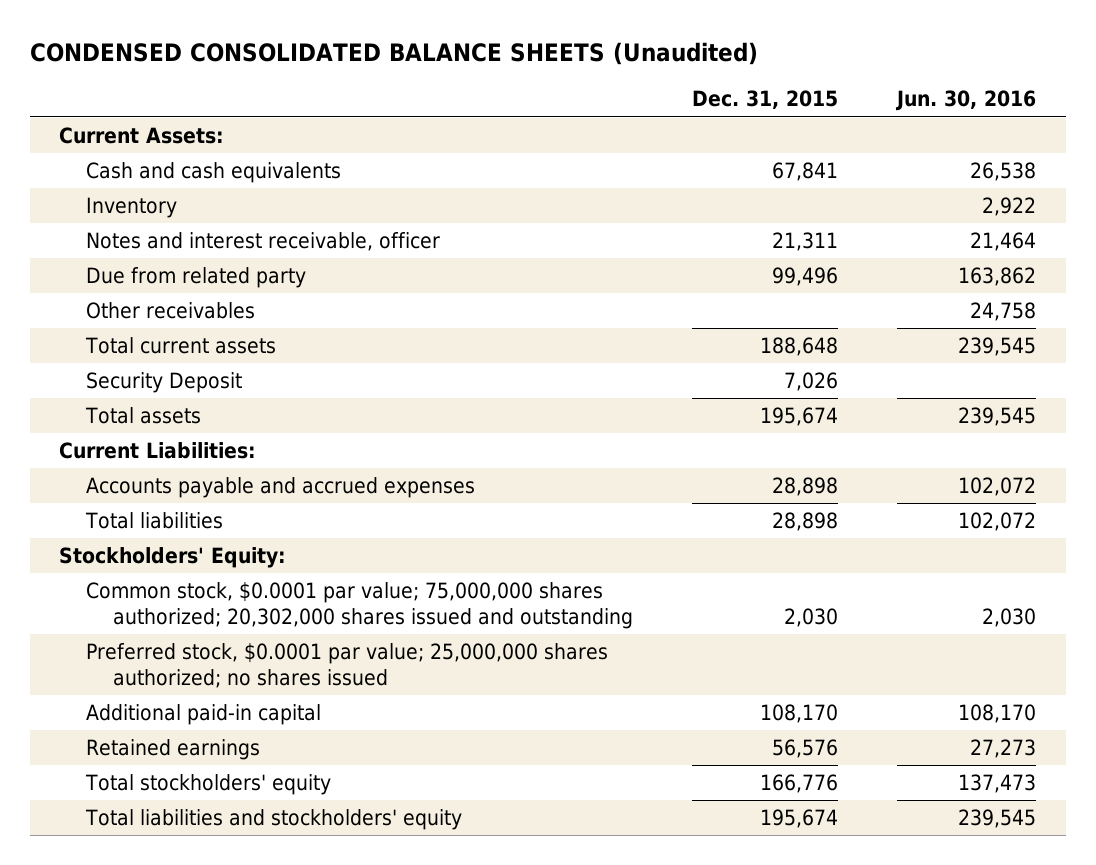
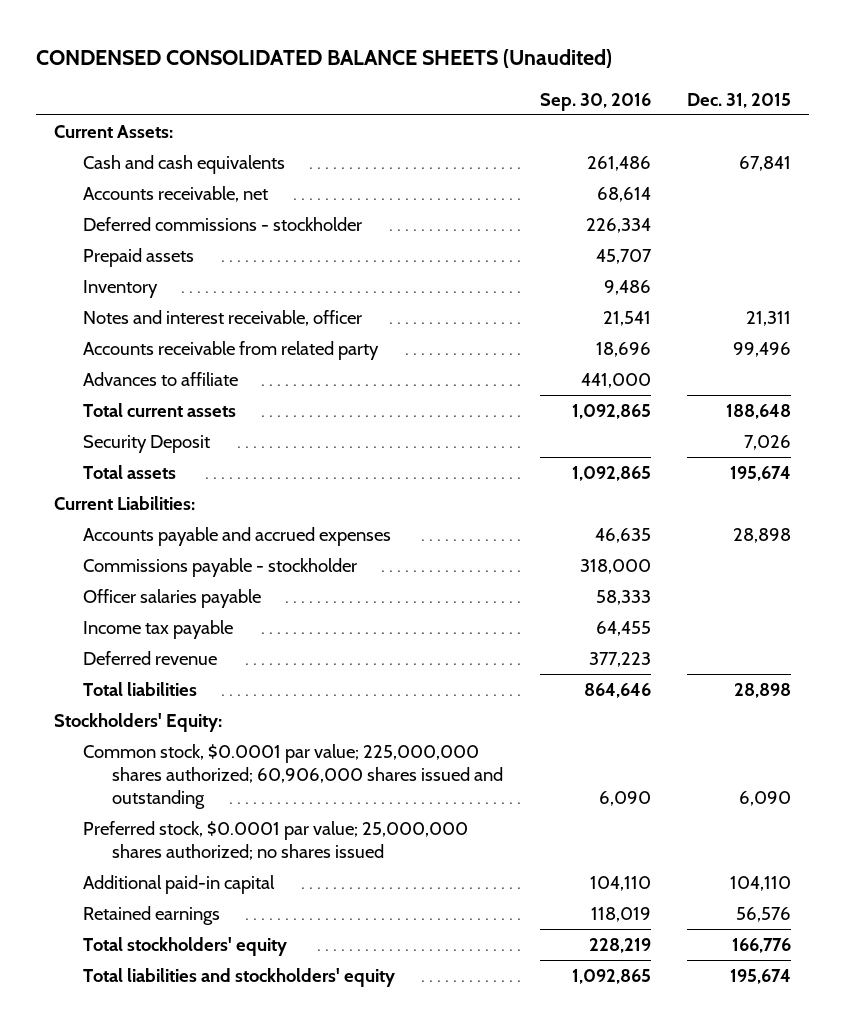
[895,90,1037,112] Jun. 30, 2016 -> none
none -> [539,92,651,111] Sep. 30, 2016
none -> [83,185,269,202] Accounts receivable, net
none -> [83,216,363,231] Deferred commissions - stockholder
none -> [83,247,195,267] Prepaid assets
[86,302,256,320] Other receivables -> none
[86,267,307,289] Due from related party -> [83,340,380,360] Accounts receivable from related party
none -> [83,371,239,386] Advances to affiliate
none -> [83,557,358,577] Commissions payable - stockholder
none -> [83,588,262,608] Officer salaries payable
none -> [83,619,234,639] Income tax payable
none -> [83,650,218,665] Deferred revenue
[86,582,634,629] Common stock, $0.0001 par value; 75,000,000 shares authorized; 20,302,000 shares issued and outstanding -> [83,743,504,810] Common stock, $0.0001 par value; 225,000,000 shares authorized; 60,906,000 shares issued and outstanding
[784,607,839,627] 2,030 -> [738,791,791,807] 6,090
[760,704,839,724] 108,170 -> [729,875,791,891] 104,110

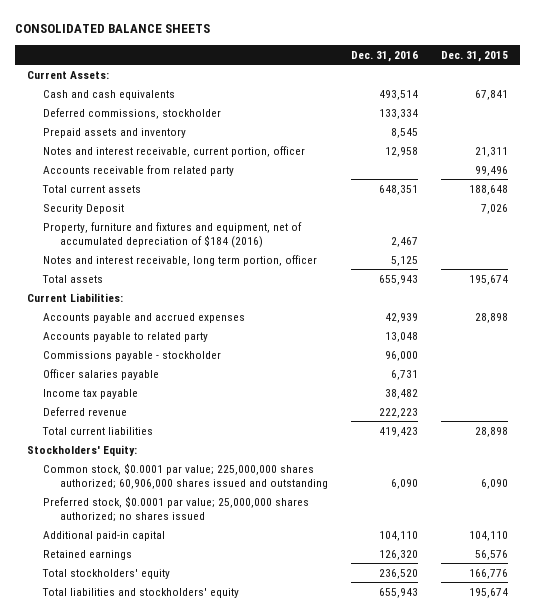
[36,49,613,69] CONDENSED CONSOLIDATED BALANCE SHEETS (Unaudited) -> [15,24,211,34] CONSOLIDATED BALANCE SHEETS
[539,92,651,111] Sep. 30, 2016 -> none
none -> [350,50,418,62] Dec. 31, 2016
[83,185,269,202] Accounts receivable, net -> none
[83,279,159,298] Inventory -> none
[83,216,363,231] Deferred commissions - stockholder -> [43,107,222,119] Deferred commissions, stockholder
[83,247,195,267] Prepaid assets -> [43,127,187,138] Prepaid assets and inventory
[83,309,363,326] Notes and interest receivable, officer -> [43,145,306,157] Notes and interest receivable, current portion, officer
[83,371,239,386] Advances to affiliate -> none
none -> [43,221,303,248] Property, furniture and fixtures and equipment, net of accumulated depreciation of $184 (2016)
none -> [43,254,318,266] Notes and interest receivable, long term portion, officer
none -> [43,331,209,342] Accounts payable to related party
[83,681,198,696] Total liabilities -> [42,426,154,435] Total current liabilities

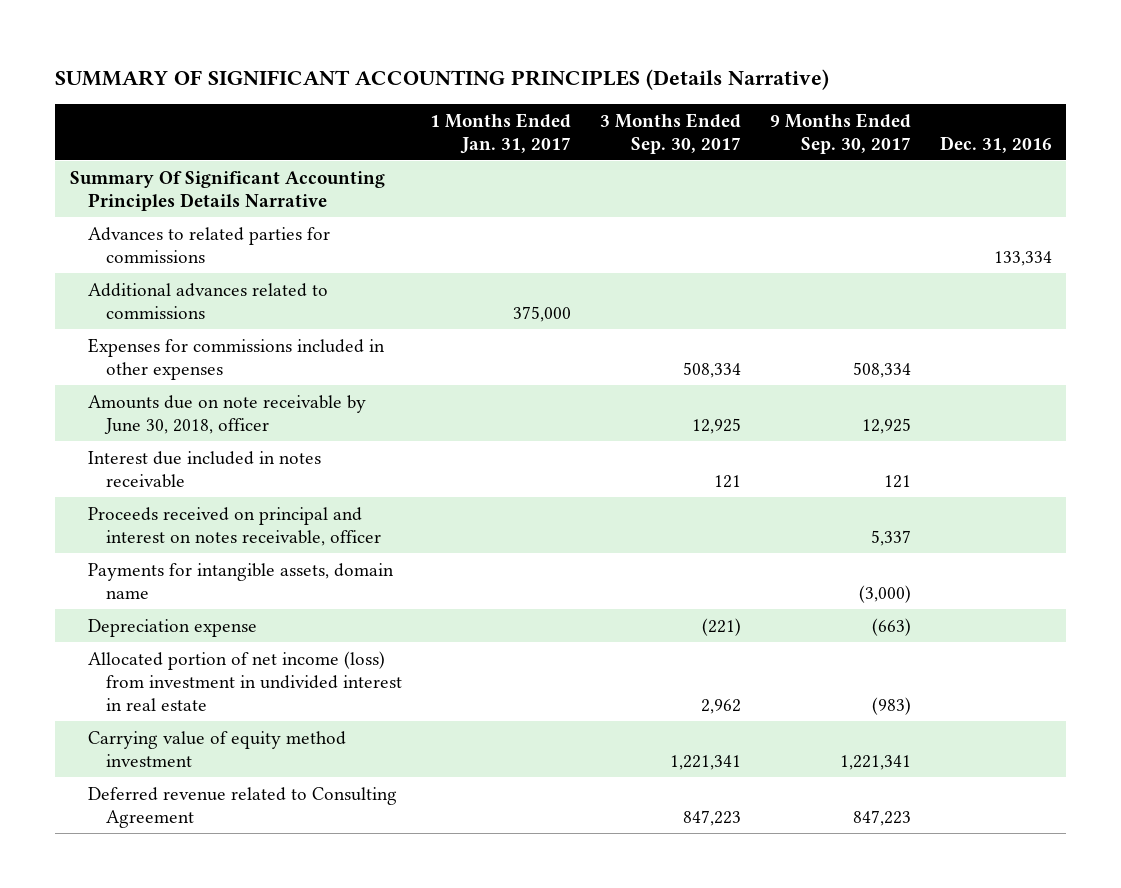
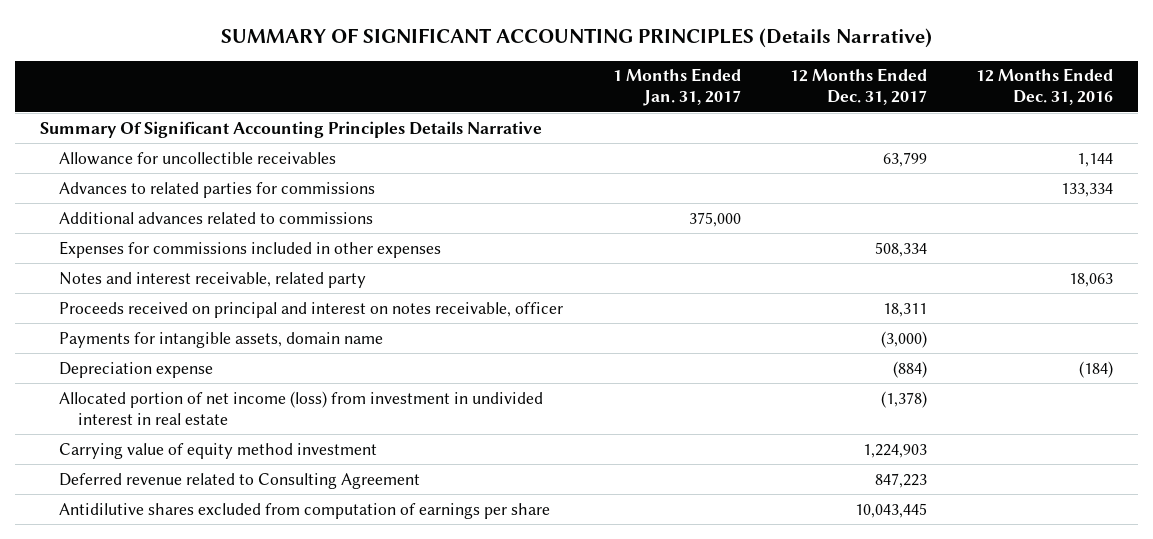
[600,112,742,154] 3 Months Ended Sep. 30, 2017 -> none
[769,112,911,154] 9 Months Ended Sep. 30, 2017 -> none
[939,135,1052,153] Dec. 31, 2016 -> none
none -> [789,68,927,106] 12 Months Ended Dec. 31, 2017
none -> [976,68,1114,106] 12 Months Ended Dec. 31, 2016
none -> [59,151,337,165] Allowance for uncollectible receivables
[87,394,366,434] Amounts due on note receivable by June 30, 2018, officer -> none
[87,450,321,488] Interest due included in notes receivable -> [59,271,367,288] Notes and interest receivable, related party
none -> [59,502,551,519] Antidilutive shares excluded from computation of earnings per share

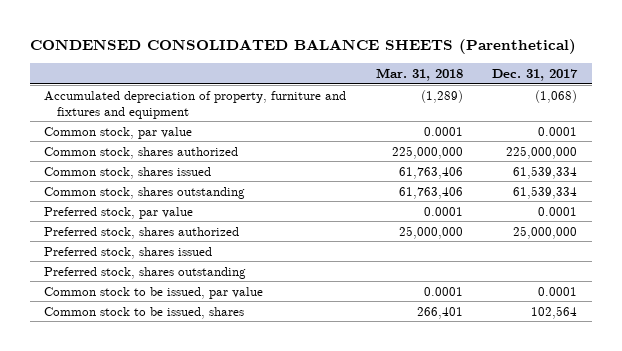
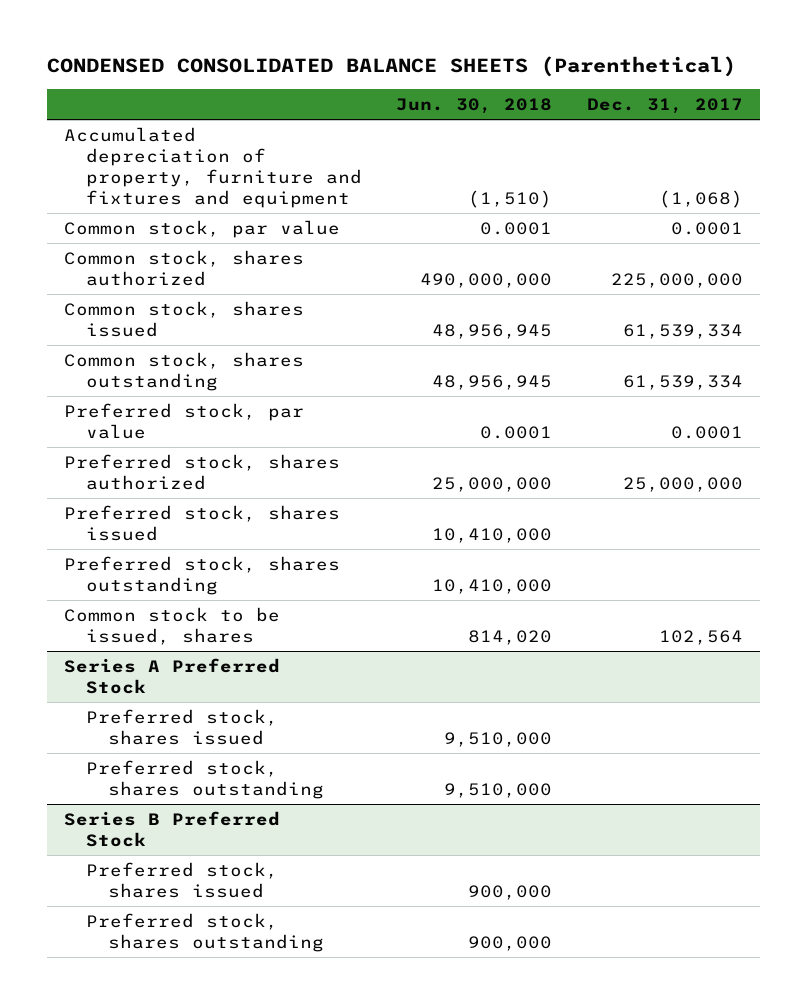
[375,67,463,81] Mar. 31, 2018 -> none
none -> [396,97,553,114] Jun. 30, 2018
[44,286,264,299] Common stock to be issued, par value -> none
none -> [63,657,280,694] Series A Preferred Stock
none -> [85,708,278,745] Preferred stock, shares issued
none -> [85,759,324,799] Preferred stock, shares outstanding
none -> [63,810,280,847] Series B Preferred Stock
none -> [85,861,278,898] Preferred stock, shares issued
none -> [85,912,324,952] Preferred stock, shares outstanding

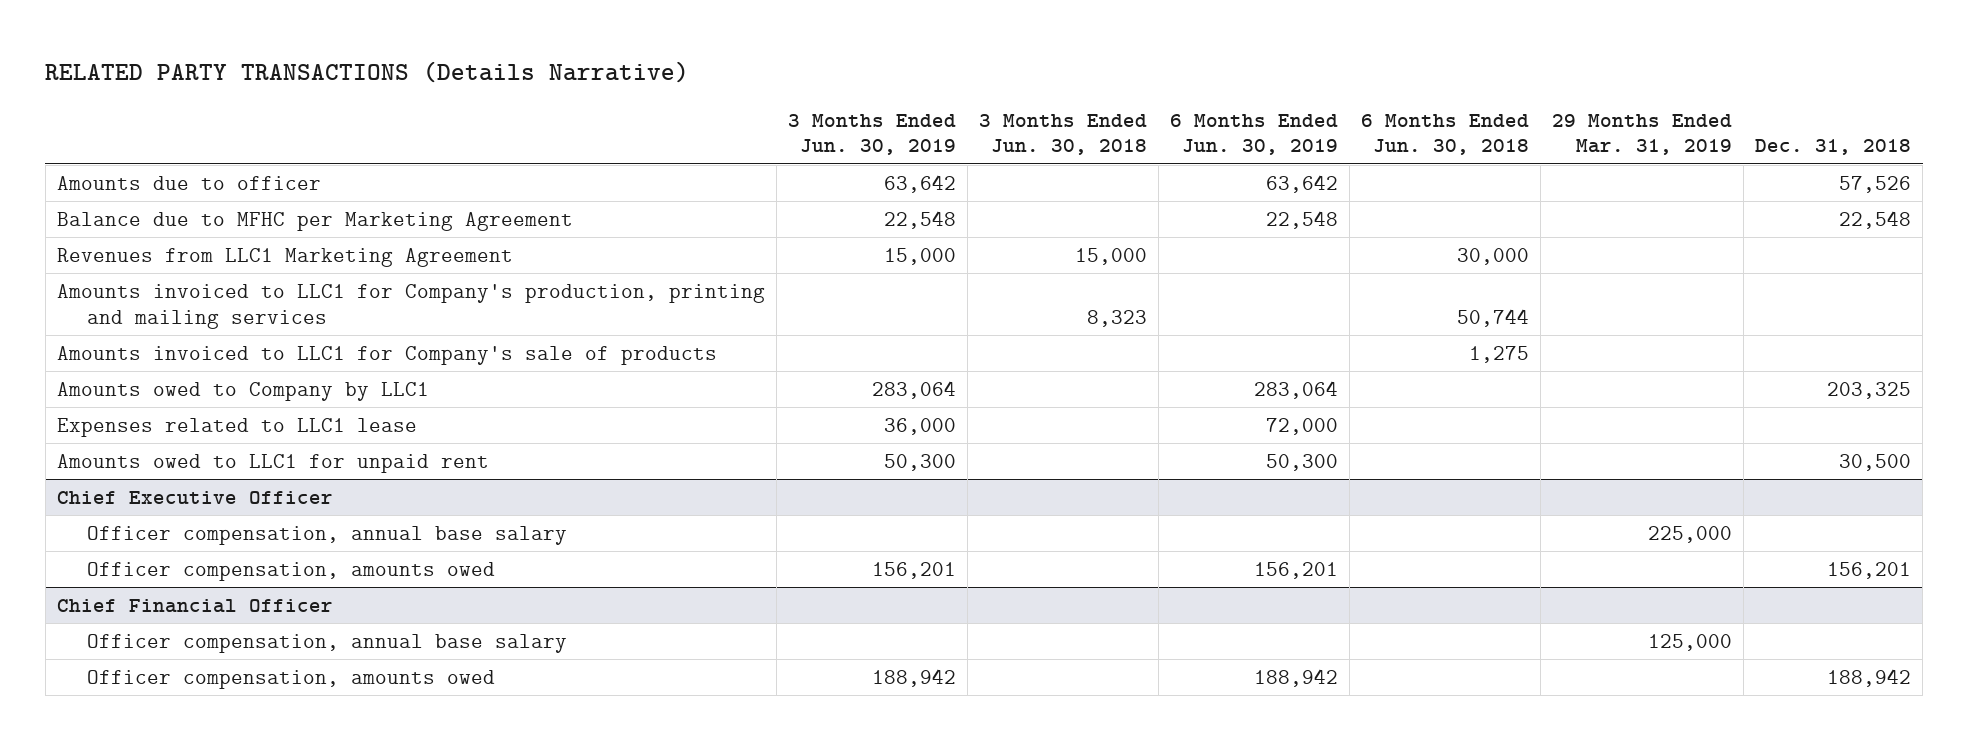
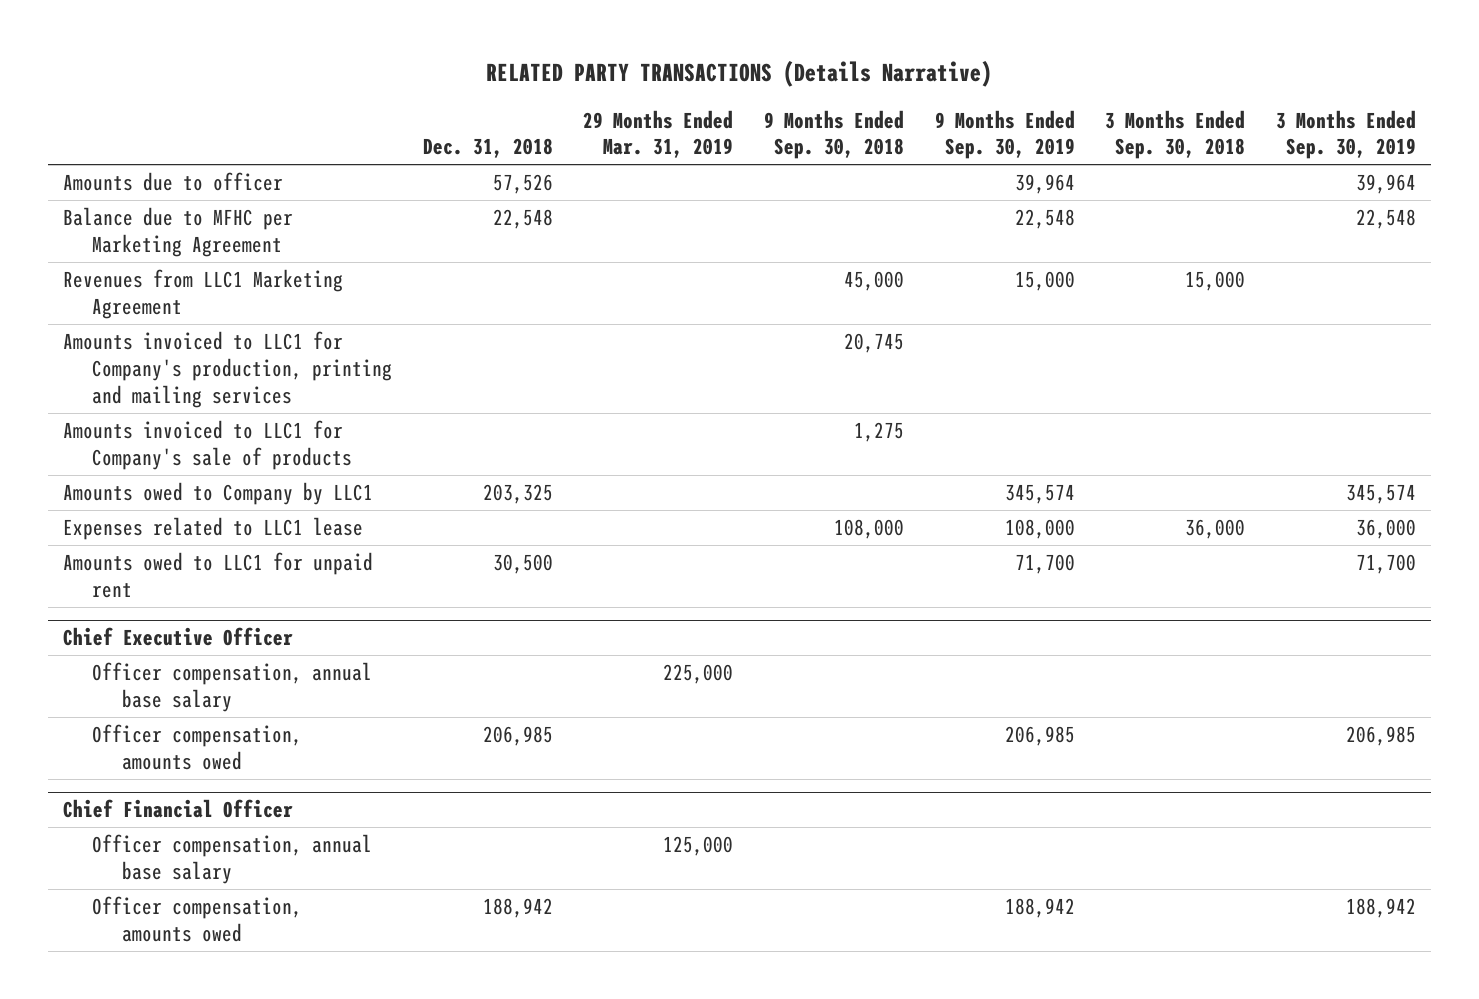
[788,113,957,156] 3 Months Ended Jun. 30, 2019 -> none
[979,113,1148,156] 3 Months Ended Jun. 30, 2018 -> none
[1170,113,1339,156] 6 Months Ended Jun. 30, 2019 -> none
[1361,113,1530,156] 6 Months Ended Jun. 30, 2018 -> none
none -> [763,109,904,160] 9 Months Ended Sep. 30, 2018
none -> [934,109,1075,160] 9 Months Ended Sep. 30, 2019
none -> [1105,109,1246,160] 3 Months Ended Sep. 30, 2018
none -> [1275,109,1416,160] 3 Months Ended Sep. 30, 2019
[1827,561,1912,579] 156,201 -> [482,725,553,746] 206,985

